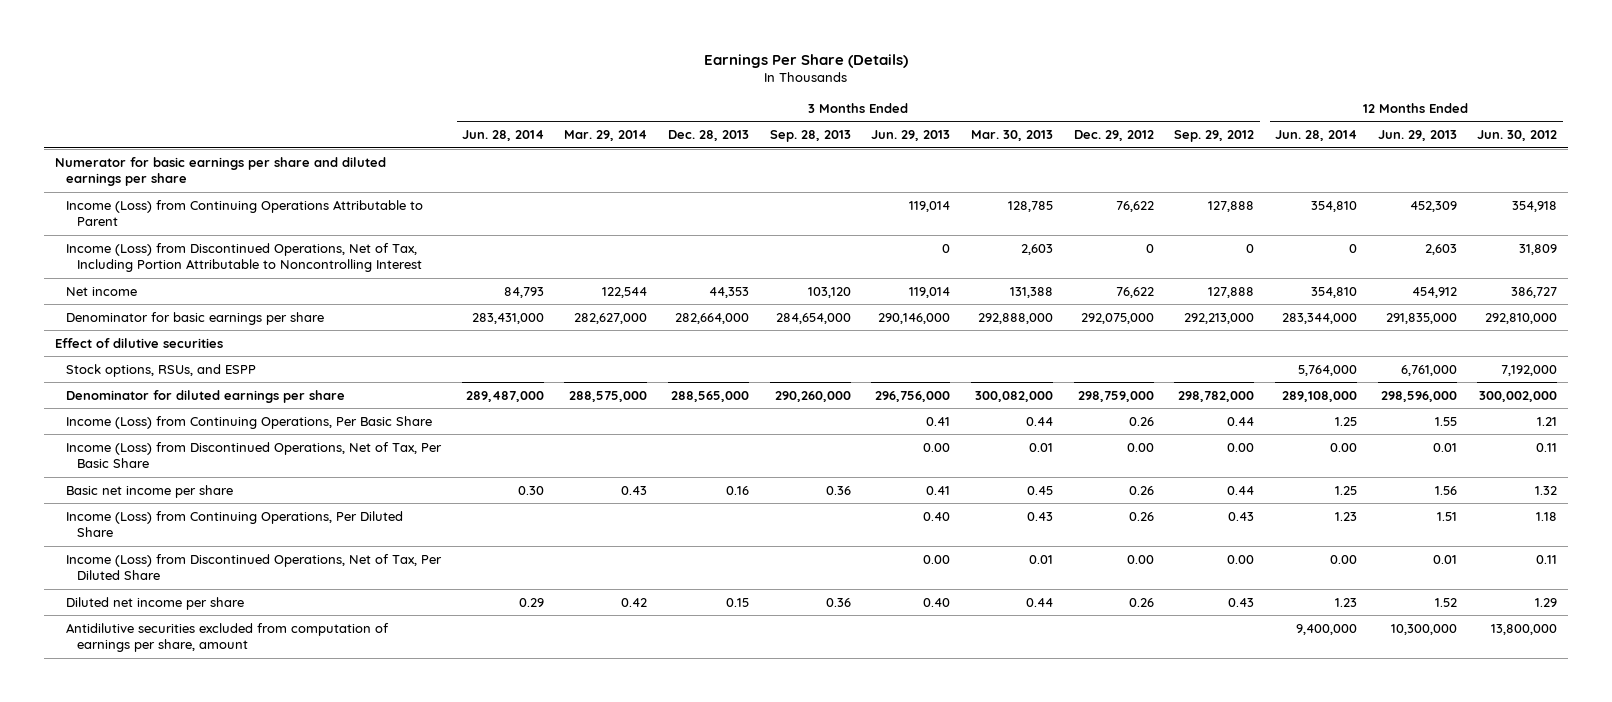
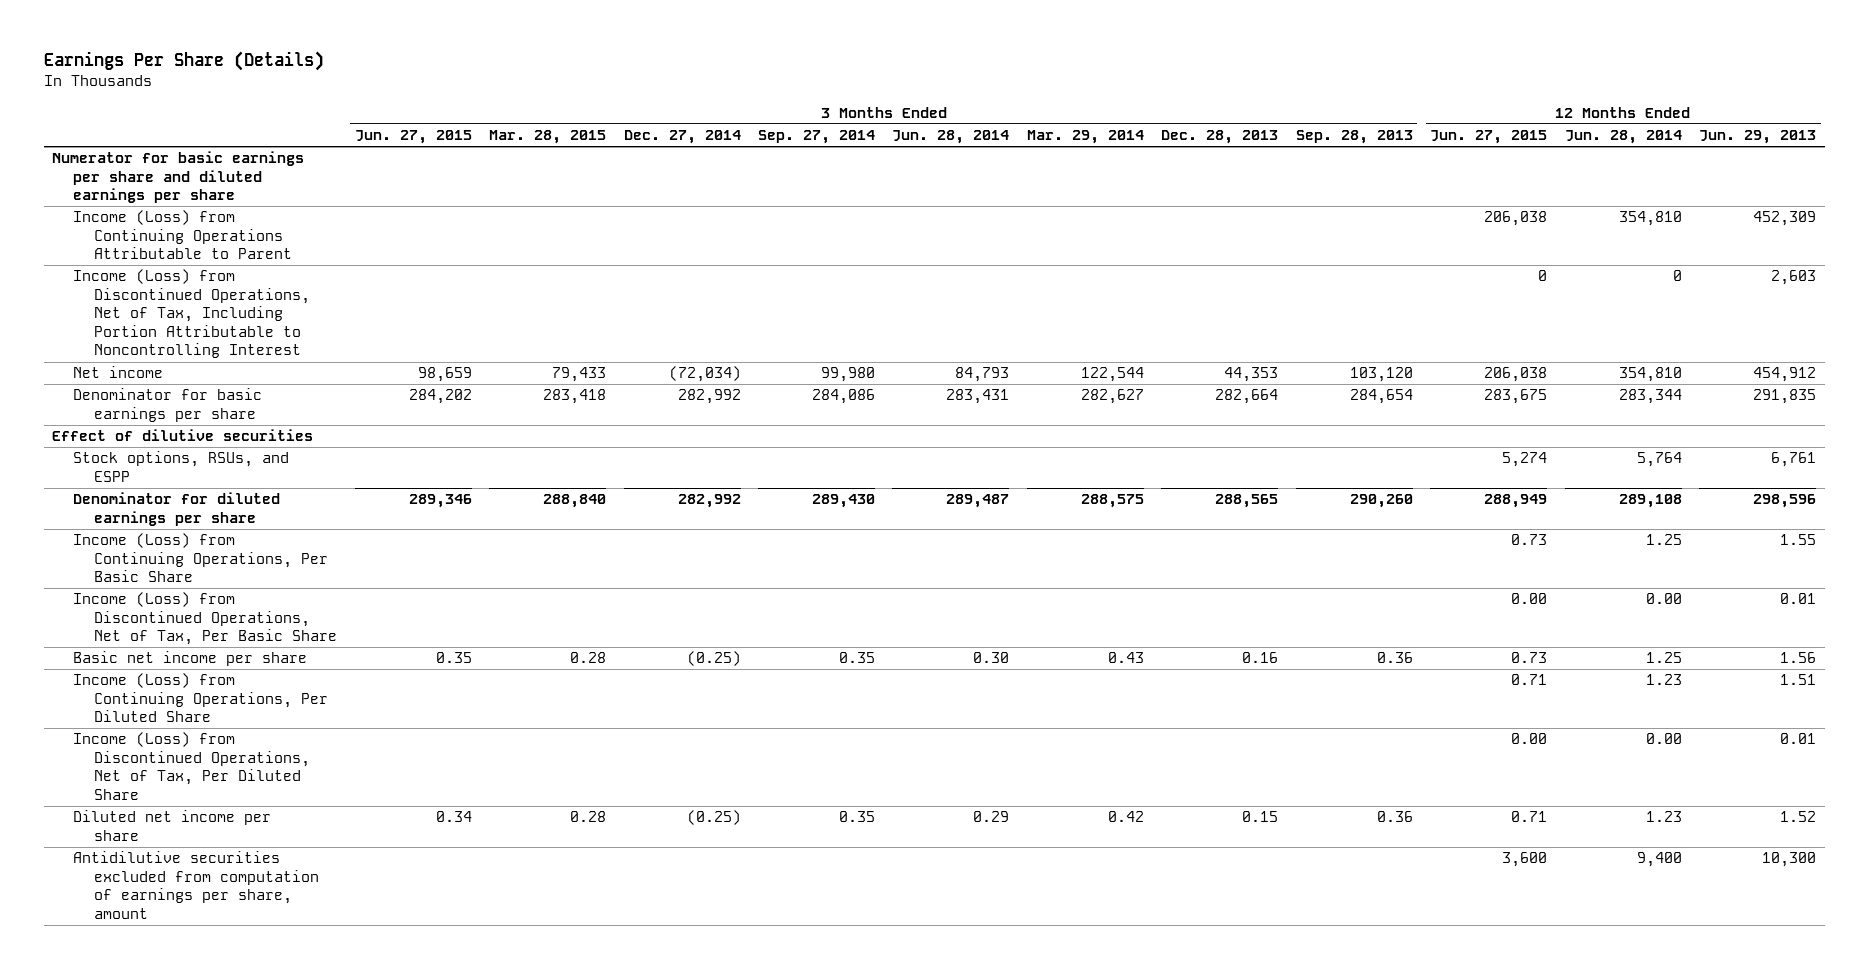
[871,130,951,142] Jun. 29, 2013 -> none
[971,130,1054,142] Mar. 30, 2013 -> none
[1073,130,1154,142] Dec. 29, 2012 -> none
[1174,130,1255,143] Sep. 29, 2012 -> none
[1477,130,1558,142] Jun. 30, 2012 -> none
none -> [354,129,472,144] Jun. 27, 2015
none -> [489,129,607,144] Mar. 28, 2015
none -> [623,129,741,144] Dec. 27, 2014
none -> [757,129,875,144] Sep. 27, 2014
none -> [1430,129,1548,144] Jun. 27, 2015
[471,312,544,324] 283,431,000 -> [946,389,1010,405] 283,431
[574,312,648,324] 282,627,000 -> [1080,389,1144,405] 282,627
[675,312,750,324] 282,664,000 -> [1215,389,1279,405] 282,664
[775,312,851,324] 284,654,000 -> [1349,389,1413,405] 284,654
[1282,312,1358,324] 283,344,000 -> [1618,389,1682,405] 283,344
[1385,312,1457,324] 291,835,000 -> [1753,389,1817,405] 291,835
[1298,364,1358,376] 5,764,000 -> [1636,452,1682,468] 5,764
[1400,364,1457,376] 6,761,000 -> [1771,452,1817,468] 6,761
[465,390,544,402] 289,487,000 -> [946,494,1010,509] 289,487
[569,390,648,402] 288,575,000 -> [1080,494,1144,509] 288,575
[671,390,750,402] 288,565,000 -> [1215,494,1279,509] 288,565
[774,390,851,402] 290,260,000 -> [1349,494,1413,509] 290,260
[1282,390,1358,402] 289,108,000 -> [1618,494,1682,509] 289,108
[1380,390,1457,402] 298,596,000 -> [1753,494,1817,509] 298,596
[1296,623,1358,635] 9,400,000 -> [1636,852,1682,868] 9,400
[1390,623,1457,635] 10,300,000 -> [1762,852,1817,868] 10,300

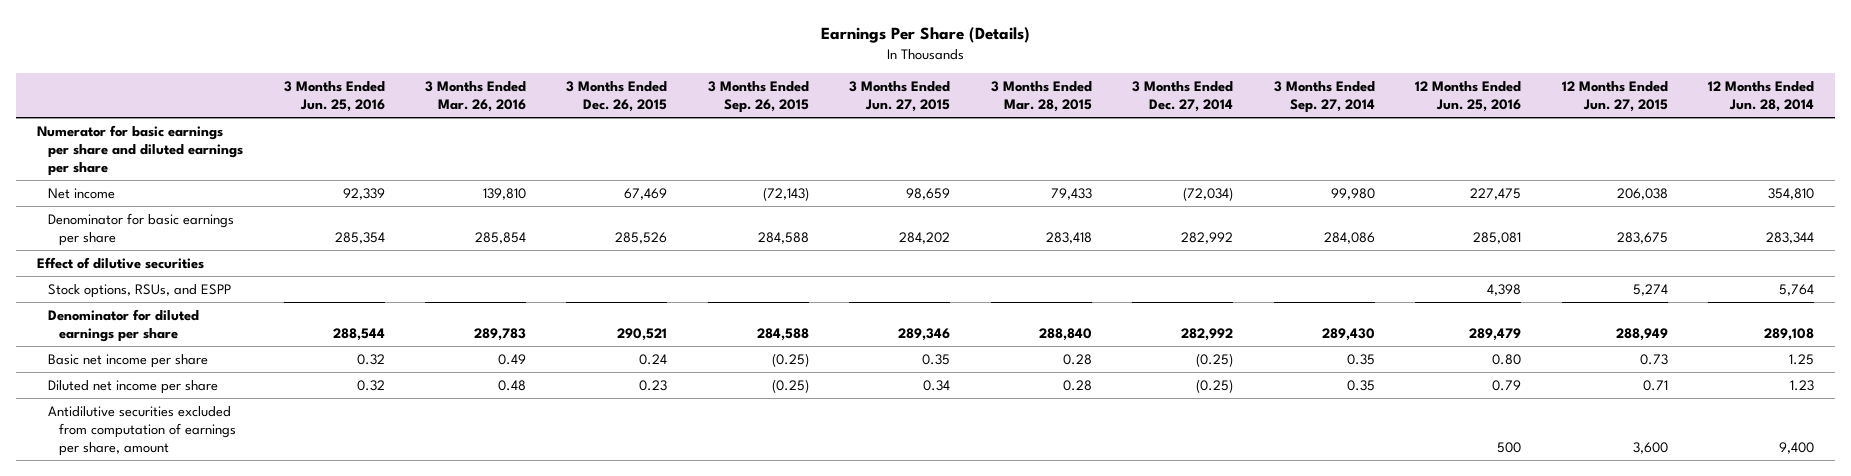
[892,129,1010,144] Jun. 28, 2014 -> none
[1026,129,1144,144] Mar. 29, 2014 -> none
[1161,129,1279,144] Dec. 28, 2013 -> none
[1295,129,1413,144] Sep. 28, 2013 -> none
[1699,129,1817,144] Jun. 29, 2013 -> none
none -> [283,81,385,113] 3 Months Ended Jun. 25, 2016
none -> [425,81,527,113] 3 Months Ended Mar. 26, 2016
none -> [566,81,668,113] 3 Months Ended Dec. 26, 2015
none -> [707,81,809,114] 3 Months Ended Sep. 26, 2015
none -> [1415,81,1522,113] 12 Months Ended Jun. 25, 2016
[73,210,293,260] Income (Loss) from Continuing Operations Attributable to Parent -> none
[73,269,311,359] Income (Loss) from Discontinued Operations, Net of Tax, Including Portion Attributable to Noncontrolling Interest -> none
[73,533,329,583] Income (Loss) from Continuing Operations, Per Basic Share -> none
[73,592,338,646] Income (Loss) from Discontinued Operations, Net of Tax, Per Basic Share -> none
[73,673,329,723] Income (Loss) from Continuing Operations, Per Diluted Share -> none
[73,732,311,800] Income (Loss) from Discontinued Operations, Net of Tax, Per Diluted Share -> none

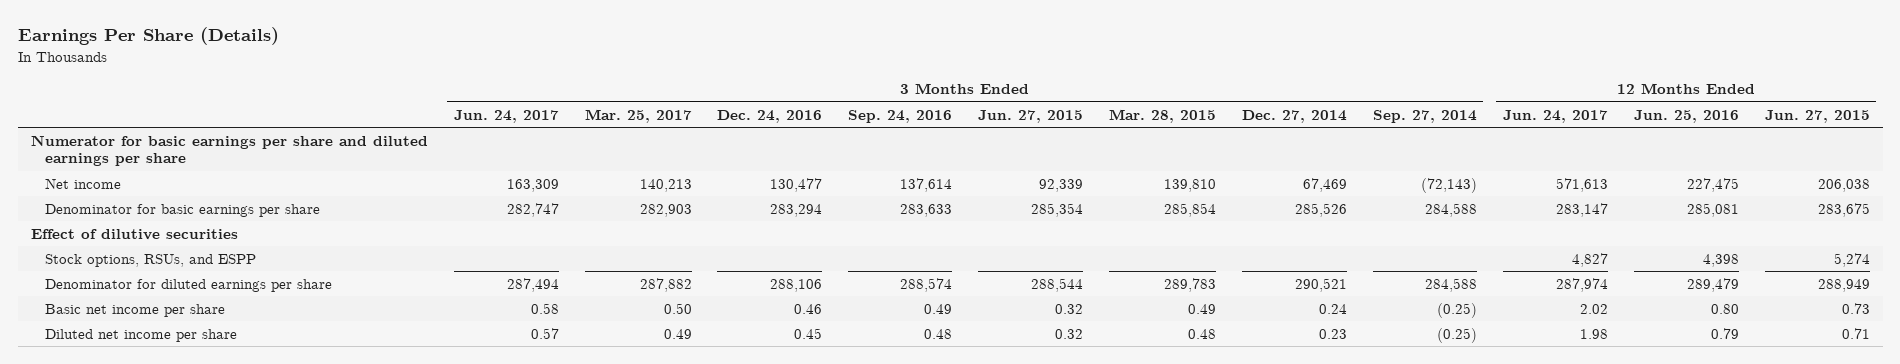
[283,81,385,113] 3 Months Ended Jun. 25, 2016 -> none
[425,81,527,113] 3 Months Ended Mar. 26, 2016 -> none
[566,81,668,113] 3 Months Ended Dec. 26, 2015 -> none
[707,81,809,114] 3 Months Ended Sep. 26, 2015 -> none
[1708,81,1815,113] 12 Months Ended Jun. 28, 2014 -> none
none -> [453,109,559,123] Jun. 24, 2017
none -> [584,108,692,123] Mar. 25, 2017
none -> [717,109,823,123] Dec. 24, 2016
none -> [848,109,953,123] Sep. 24, 2016
none -> [1502,109,1608,123] Jun. 24, 2017
[906,187,951,200] 98,659 -> [1039,178,1084,192] 92,339
[1050,187,1092,200] 79,433 -> [1164,178,1217,192] 139,810
[1183,186,1234,201] (72,034) -> [1303,177,1348,192] 67,469
[1330,187,1375,200] 99,980 -> [1420,177,1477,193] (72,143)
[899,231,951,244] 284,202 -> [1031,202,1084,217] 285,354
[1045,231,1092,244] 283,418 -> [1164,202,1217,217] 285,854
[1181,231,1234,244] 282,992 -> [1295,202,1348,217] 285,526
[1323,231,1375,244] 284,086 -> [1424,202,1477,217] 284,588
[48,405,237,457] Antidilutive securities excluded from computation of earnings per share, amount -> none
[898,327,951,341] 289,346 -> [1031,277,1084,292] 288,544
[1038,327,1092,341] 288,840 -> [1164,277,1217,292] 289,783
[1181,327,1234,341] 282,992 -> [1295,277,1348,292] 290,521
[1321,327,1375,341] 289,430 -> [1424,277,1477,292] 284,588
[922,353,951,365] 0.35 -> [1055,303,1084,314] 0.32
[1062,353,1092,365] 0.28 -> [1188,303,1217,314] 0.49
[1196,352,1234,367] (0.25) -> [1319,303,1348,314] 0.24
[1346,353,1375,365] 0.35 -> [1436,302,1477,318] (0.25)
[923,379,951,391] 0.34 -> [1055,328,1084,339] 0.32
[1062,379,1092,391] 0.28 -> [1188,328,1217,339] 0.48
[1196,378,1234,393] (0.25) -> [1319,328,1348,339] 0.23
[1346,379,1375,391] 0.35 -> [1436,327,1477,343] (0.25)

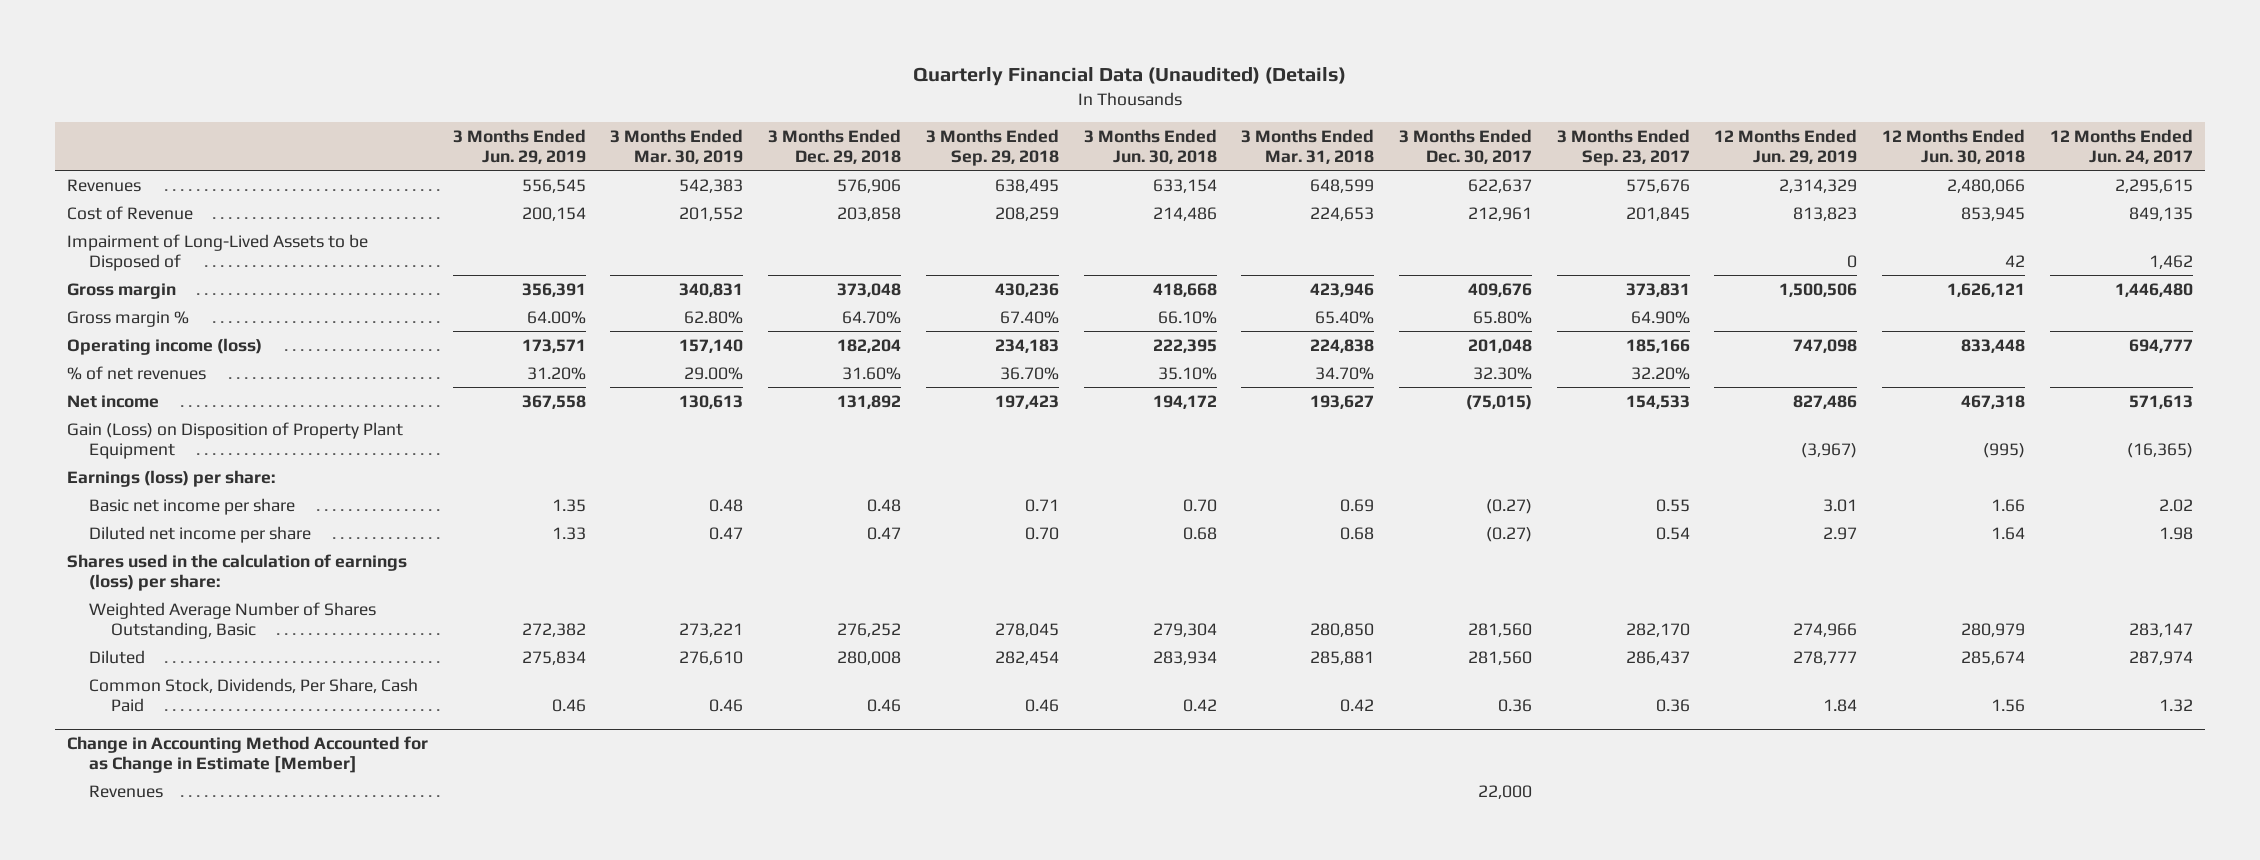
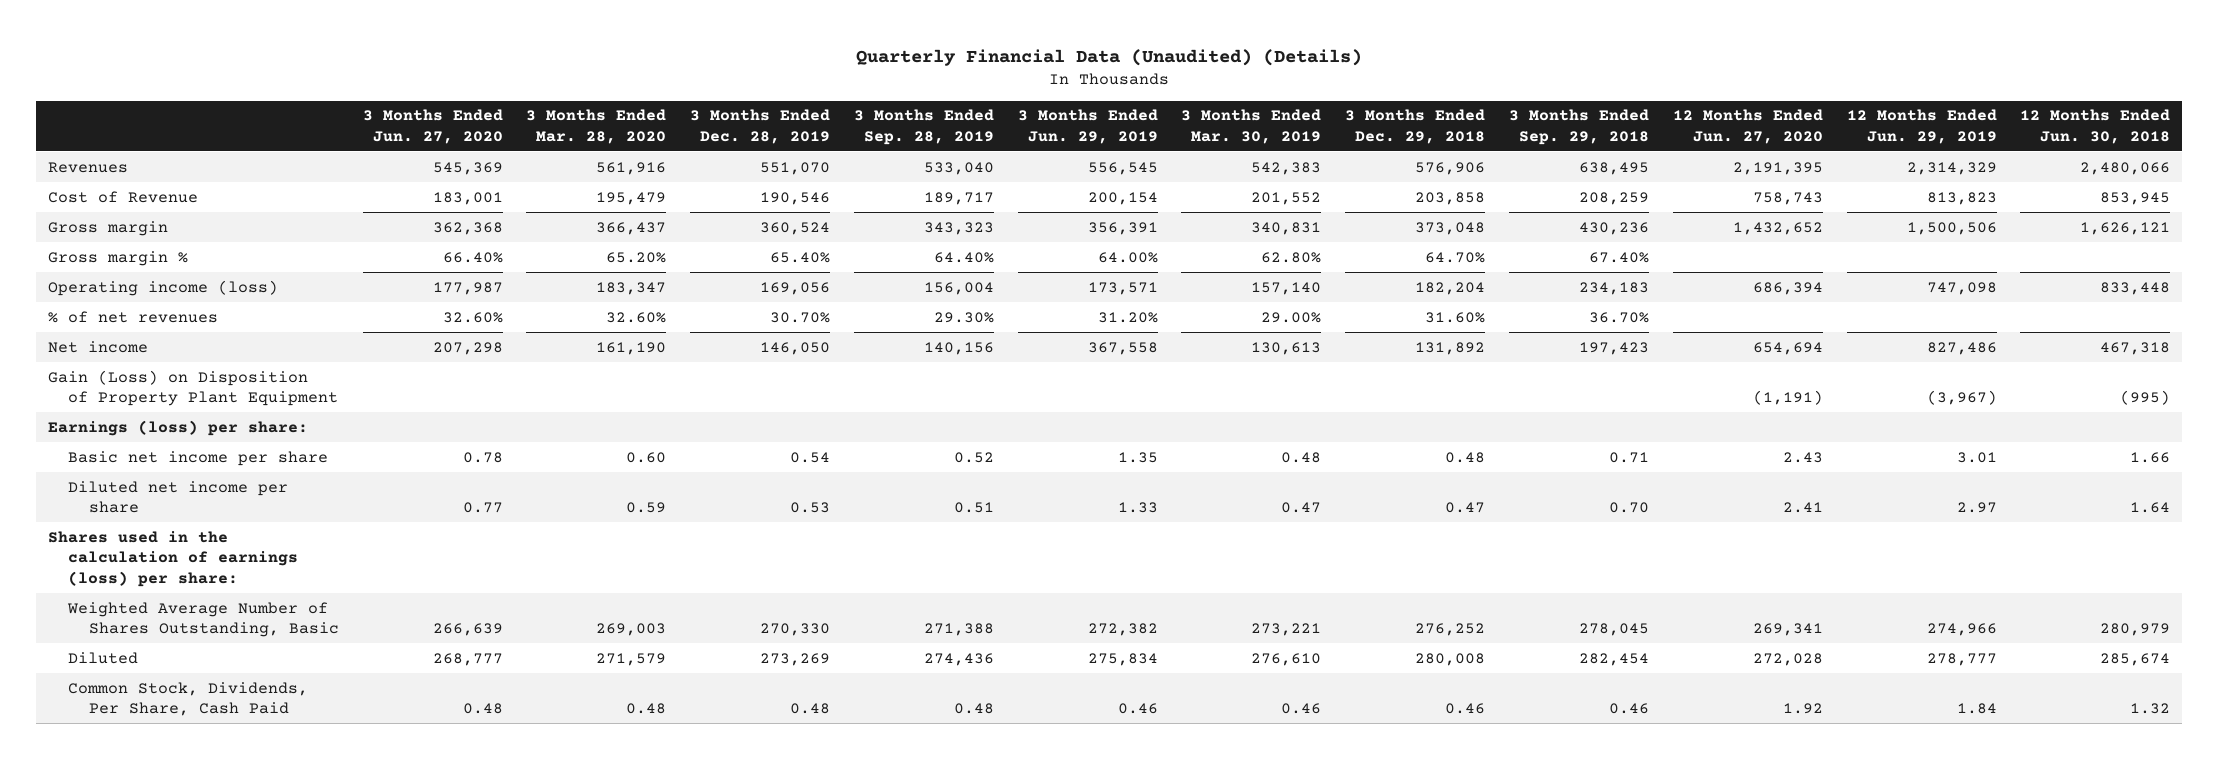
[1083,128,1217,164] 3 Months Ended Jun. 30, 2018 -> none
[1241,128,1375,164] 3 Months Ended Mar. 31, 2018 -> none
[1398,128,1532,164] 3 Months Ended Dec. 30, 2017 -> none
[1556,128,1690,166] 3 Months Ended Sep. 23, 2017 -> none
[2049,128,2193,164] 12 Months Ended Jun. 24, 2017 -> none
none -> [362,109,503,144] 3 Months Ended Jun. 27, 2020
none -> [526,109,667,144] 3 Months Ended Mar. 28, 2020
none -> [690,109,831,144] 3 Months Ended Dec. 28, 2019
none -> [853,109,994,145] 3 Months Ended Sep. 28, 2019
none -> [1672,109,1823,144] 12 Months Ended Jun. 27, 2020
[66,233,368,271] Impairment of Long-Lived Assets to be Disposed of -> none
[66,735,428,773] Change in Accounting Method Accounted for as Change in Estimate [Member] -> none
[88,784,163,798] Revenues -> none
[1991,698,2026,712] 1.56 -> [2130,703,2171,715] 1.32

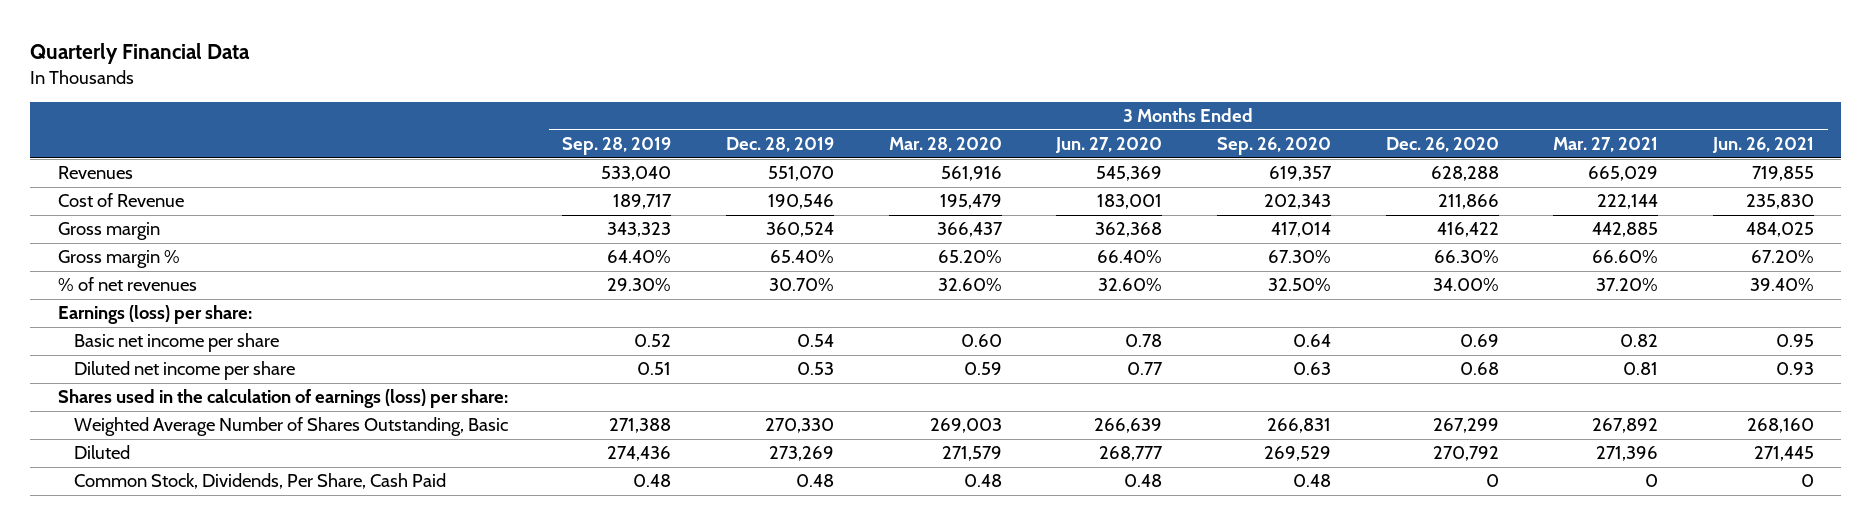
[856,48,1363,66] Quarterly Financial Data (Unaudited) (Details) -> [30,42,251,64] Quarterly Financial Data
[1017,109,1158,144] 3 Months Ended Jun. 29, 2019 -> none
[1181,109,1322,144] 3 Months Ended Mar. 30, 2019 -> none
[1345,109,1486,144] 3 Months Ended Dec. 29, 2018 -> none
[1509,109,1650,145] 3 Months Ended Sep. 29, 2018 -> none
[1672,109,1823,144] 12 Months Ended Jun. 27, 2020 -> none
[1846,109,1997,144] 12 Months Ended Jun. 29, 2019 -> none
[2020,109,2171,144] 12 Months Ended Jun. 30, 2018 -> none
none -> [1217,137,1332,156] Sep. 26, 2020
none -> [1385,137,1499,153] Dec. 26, 2020
none -> [1553,137,1659,153] Mar. 27, 2021
none -> [1712,137,1815,154] Jun. 26, 2021
[48,279,279,296] Operating income (loss) -> none
[48,340,149,353] Net income -> none
[48,369,339,407] Gain (Loss) on Disposition of Property Plant Equipment -> none

